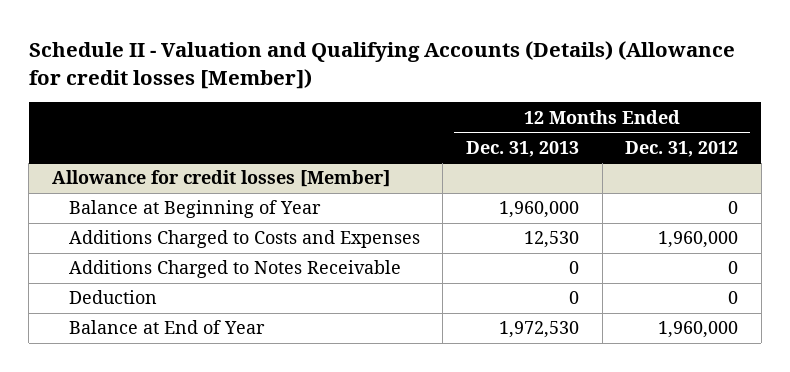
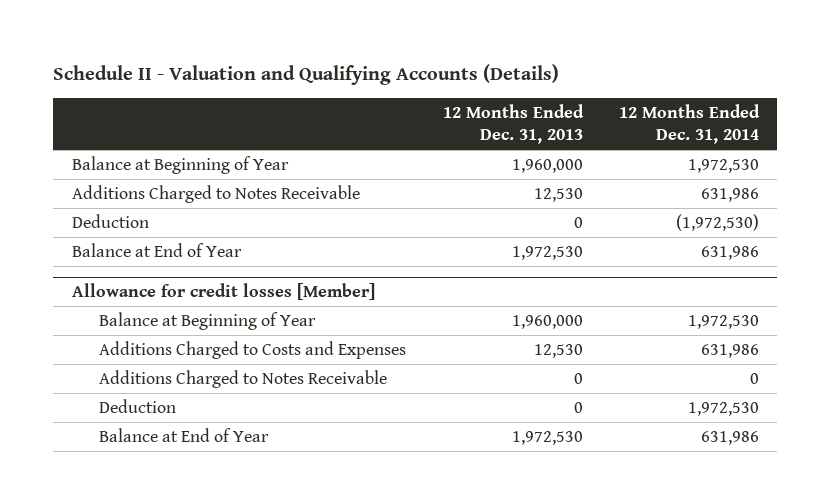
[28,40,735,89] Schedule II - Valuation and Qualifying Accounts (Details) (Allowance for credit losses [Member]) -> [53,64,560,86] Schedule II - Valuation and Qualifying Accounts (Details)
[625,140,739,157] Dec. 31, 2012 -> none
none -> [619,103,761,144] 12 Months Ended Dec. 31, 2014
none -> [71,156,289,175] Balance at Beginning of Year
none -> [71,185,360,204] Additions Charged to Notes Receivable
none -> [71,214,149,229] Deduction
none -> [71,243,242,258] Balance at End of Year

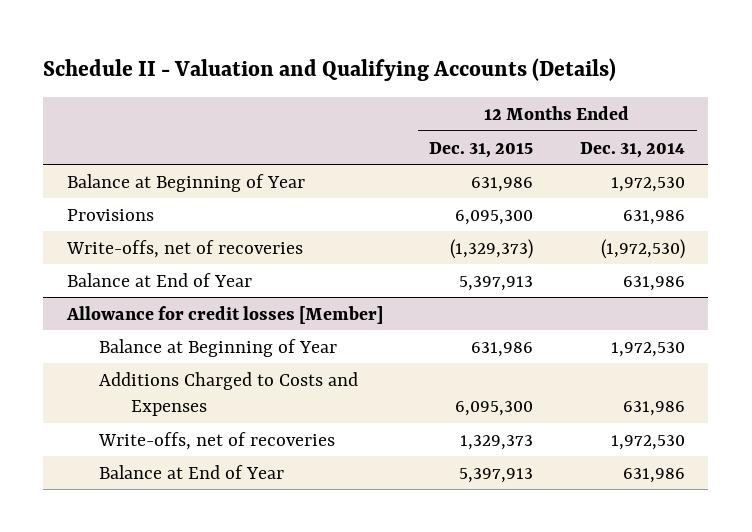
[442,103,584,144] 12 Months Ended Dec. 31, 2013 -> none
none -> [429,141,534,158] Dec. 31, 2015
[71,185,360,204] Additions Charged to Notes Receivable -> [66,208,154,221] Provisions
[71,214,149,229] Deduction -> [65,239,303,258] Write-offs, net of recoveries
[99,370,388,389] Additions Charged to Notes Receivable -> none
[99,399,177,414] Deduction -> [97,431,335,450] Write-offs, net of recoveries

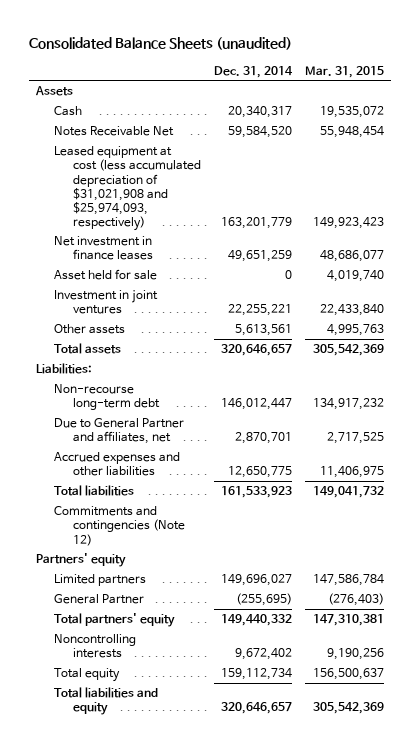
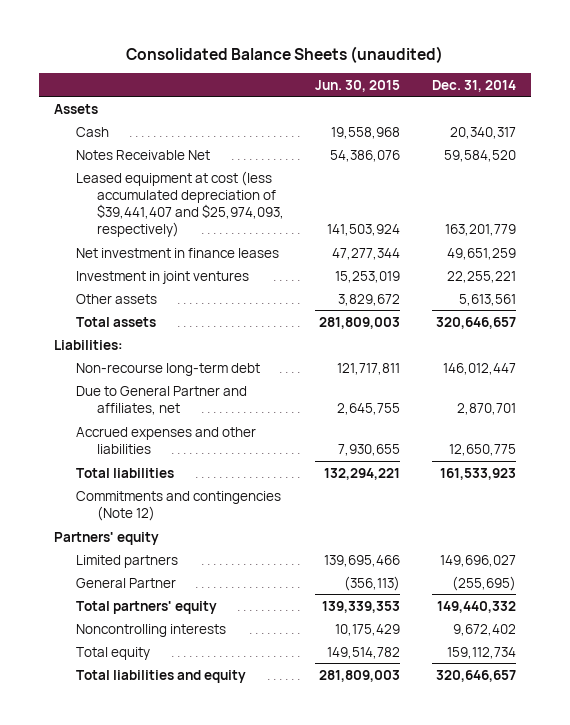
[305,65,385,78] Mar. 31, 2015 -> none
none -> [315,79,401,92] Jun. 30, 2015
[54,146,202,231] Leased equipment at cost (less accumulated depreciation of $31,021,908 and $25,974,093, respectively) -> [75,170,285,237] Leased equipment at cost (less accumulated depreciation of $39,441,407 and $25,974,093, respectively)
[54,269,158,281] Asset held for sale -> none

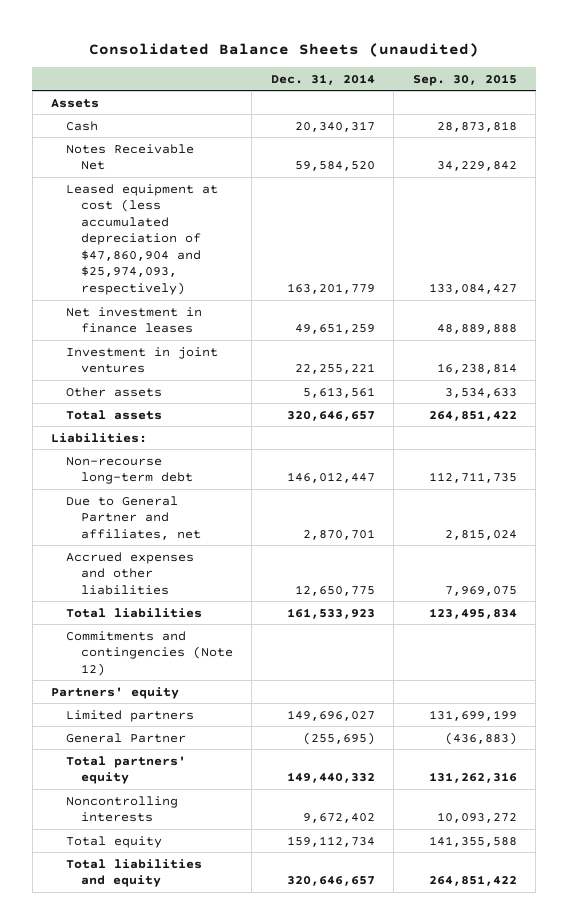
[315,79,401,92] Jun. 30, 2015 -> none
none -> [412,73,517,86] Sep. 30, 2015
[75,170,285,237] Leased equipment at cost (less accumulated depreciation of $39,441,407 and $25,974,093, respectively) -> [65,183,218,296] Leased equipment at cost (less accumulated depreciation of $47,860,904 and $25,974,093, respectively)

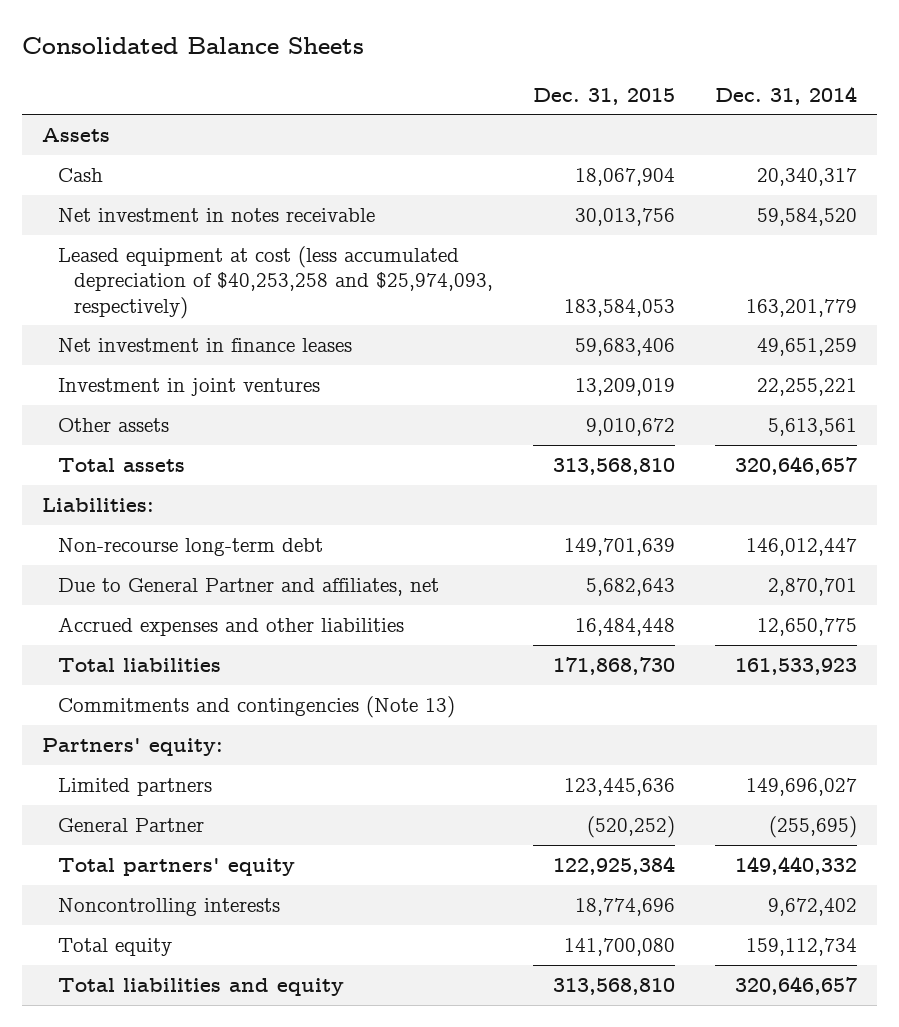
[89,42,480,57] Consolidated Balance Sheets (unaudited) -> [21,36,364,54] Consolidated Balance Sheets
[412,73,517,86] Sep. 30, 2015 -> none
none -> [533,87,676,105] Dec. 31, 2015
[65,143,194,171] Notes Receivable Net -> [57,208,375,223] Net investment in notes receivable
[65,183,218,296] Leased equipment at cost (less accumulated depreciation of $47,860,904 and $25,974,093, respectively) -> [57,246,494,319] Leased equipment at cost (less accumulated depreciation of $40,253,258 and $25,974,093, respectively)
[65,630,233,676] Commitments and contingencies (Note 12) -> [57,696,455,719] Commitments and contingencies (Note 13)
[51,686,180,699] Partners' equity -> [41,738,223,757] Partners' equity:

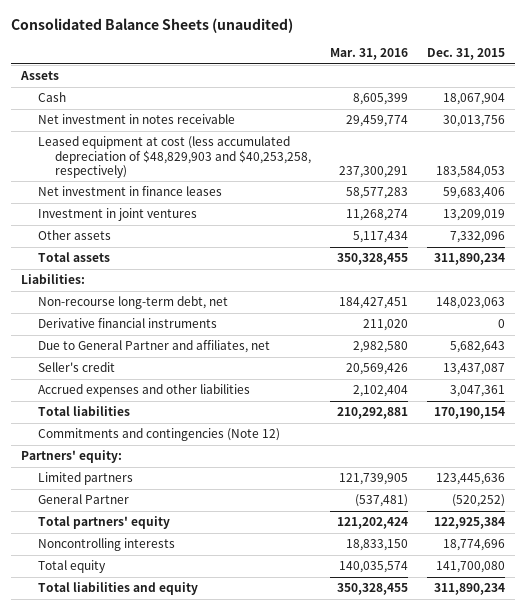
[21,36,364,54] Consolidated Balance Sheets -> [11,18,294,34] Consolidated Balance Sheets (unaudited)
[715,85,858,105] Dec. 31, 2014 -> none
none -> [330,48,409,61] Mar. 31, 2016
[57,246,494,319] Leased equipment at cost (less accumulated depreciation of $40,253,258 and $25,974,093, respectively) -> [38,136,312,178] Leased equipment at cost (less accumulated depreciation of $48,829,903 and $40,253,258, respectively)
[586,418,676,437] 9,010,672 -> [450,231,506,244] 7,332,096
[553,458,676,476] 313,568,810 -> [434,253,506,266] 311,890,234
[57,538,323,557] Non-recourse long-term debt -> [38,296,229,310] Non-recourse long-term debt, net
[564,538,676,557] 149,701,639 -> [436,297,506,310] 148,023,063
none -> [38,318,218,329] Derivative financial instruments
none -> [38,362,116,373] Seller's credit
[575,618,676,637] 16,484,448 -> [450,385,506,398] 3,047,361
[553,657,676,676] 171,868,730 -> [434,407,506,420] 170,190,154
[57,696,455,719] Commitments and contingencies (Note 13) -> [38,428,281,442] Commitments and contingencies (Note 12)
[553,978,676,996] 313,568,810 -> [434,583,506,596] 311,890,234

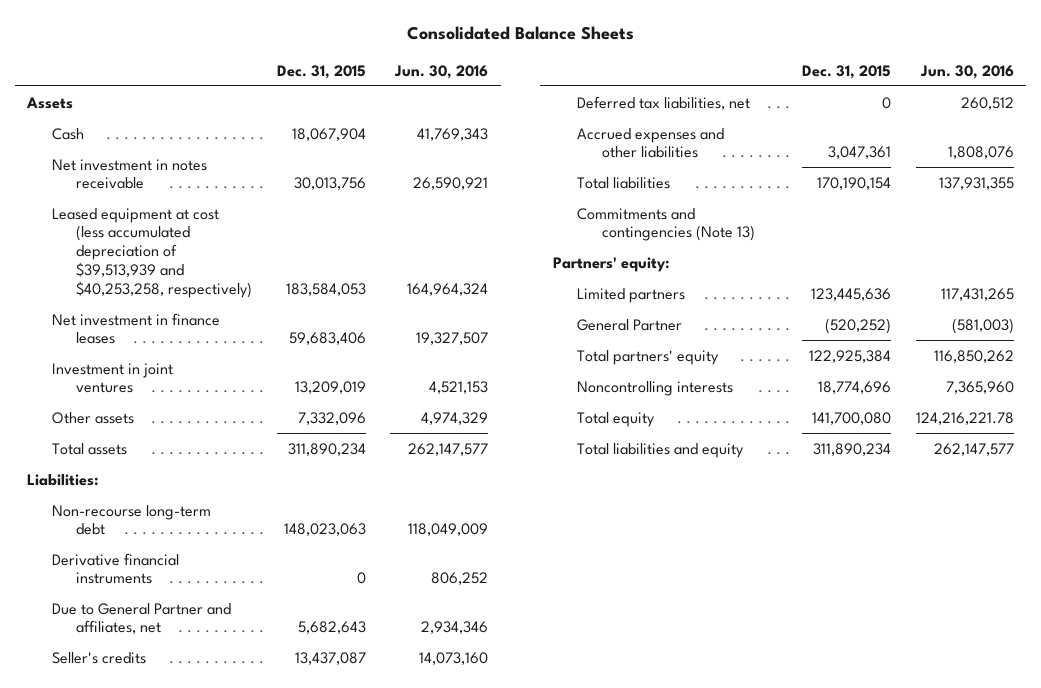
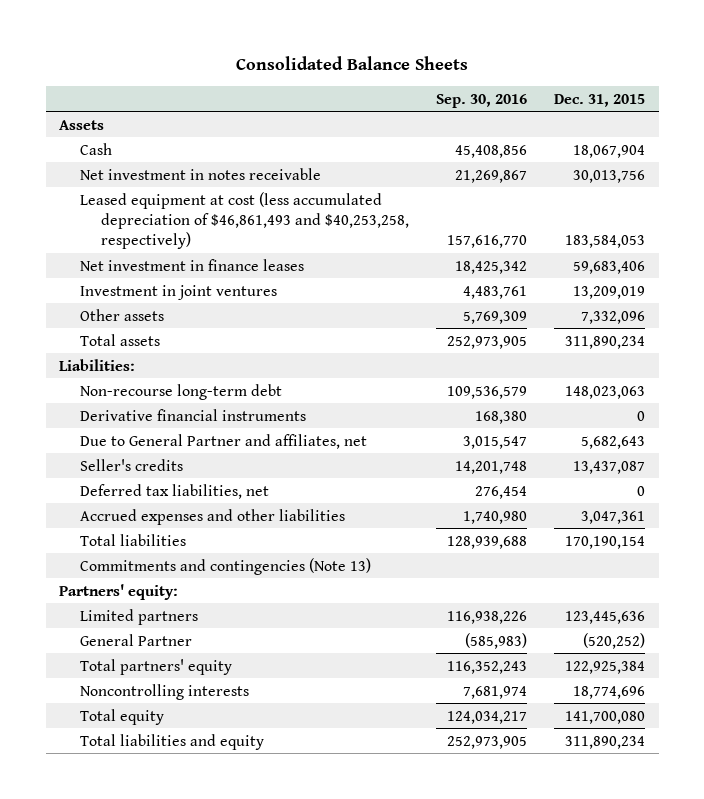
[394,64,489,79] Jun. 30, 2016 -> none
none -> [436,93,528,108] Sep. 30, 2016
[51,207,253,298] Leased equipment at cost (less accumulated depreciation of $39,513,939 and $40,253,258, respectively) -> [80,191,410,249] Leased equipment at cost (less accumulated depreciation of $46,861,493 and $40,253,258, respectively)

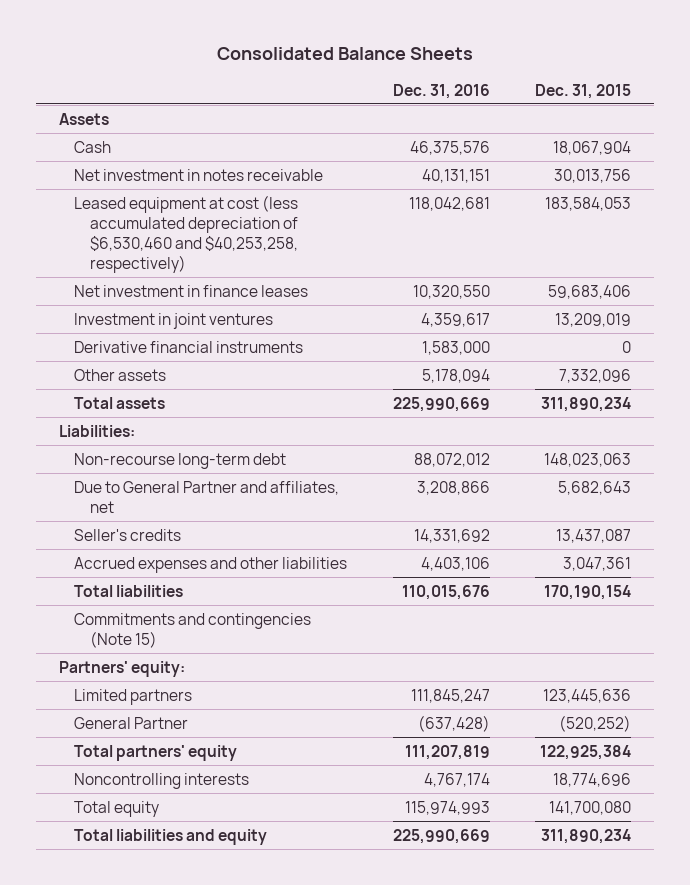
[436,93,528,108] Sep. 30, 2016 -> none
none -> [392,83,490,99] Dec. 31, 2016
[80,191,410,249] Leased equipment at cost (less accumulated depreciation of $46,861,493 and $40,253,258, respectively) -> [74,194,299,273] Leased equipment at cost (less accumulated depreciation of $6,530,460 and $40,253,258, respectively)
[80,408,307,421] Derivative financial instruments -> [74,340,304,353] Derivative financial instruments
[80,483,270,499] Deferred tax liabilities, net -> none
[80,557,372,575] Commitments and contingencies (Note 13) -> [74,612,312,648] Commitments and contingencies (Note 15)

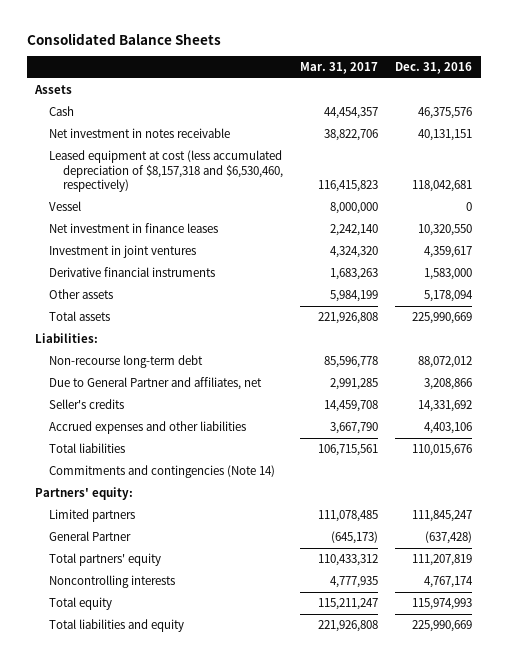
[535,83,632,99] Dec. 31, 2015 -> none
none -> [300,62,379,75] Mar. 31, 2017
[74,194,299,273] Leased equipment at cost (less accumulated depreciation of $6,530,460 and $40,253,258, respectively) -> [49,150,284,193] Leased equipment at cost (less accumulated depreciation of $8,157,318 and $6,530,460, respectively)
none -> [49,201,82,212] Vessel
[74,612,312,648] Commitments and contingencies (Note 15) -> [49,465,276,479] Commitments and contingencies (Note 14)

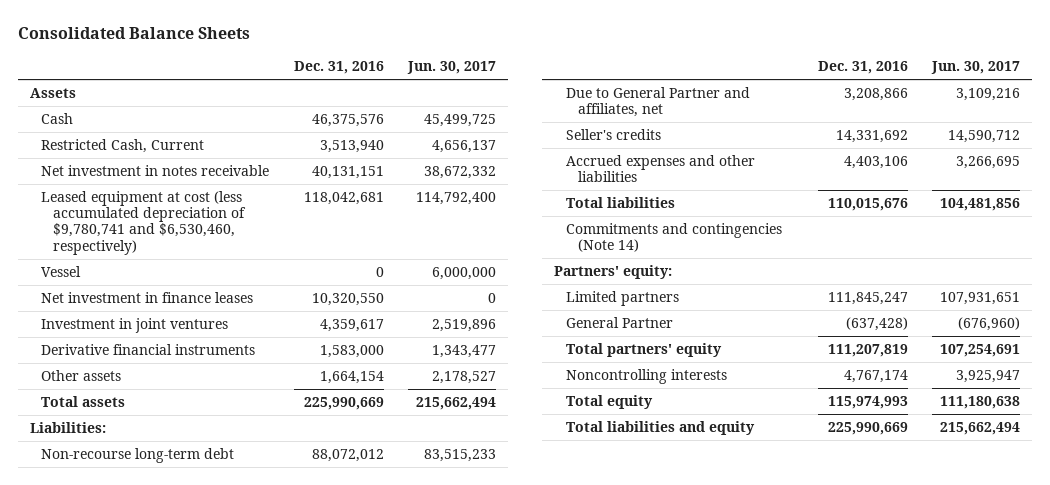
[300,62,379,75] Mar. 31, 2017 -> none
none -> [406,60,496,74] Jun. 30, 2017
none -> [41,139,205,154] Restricted Cash, Current
[49,150,284,193] Leased equipment at cost (less accumulated depreciation of $8,157,318 and $6,530,460, respectively) -> [41,191,247,255] Leased equipment at cost (less accumulated depreciation of $9,780,741 and $6,530,460, respectively)
[424,290,474,303] 5,178,094 -> [319,371,384,385] 1,664,154

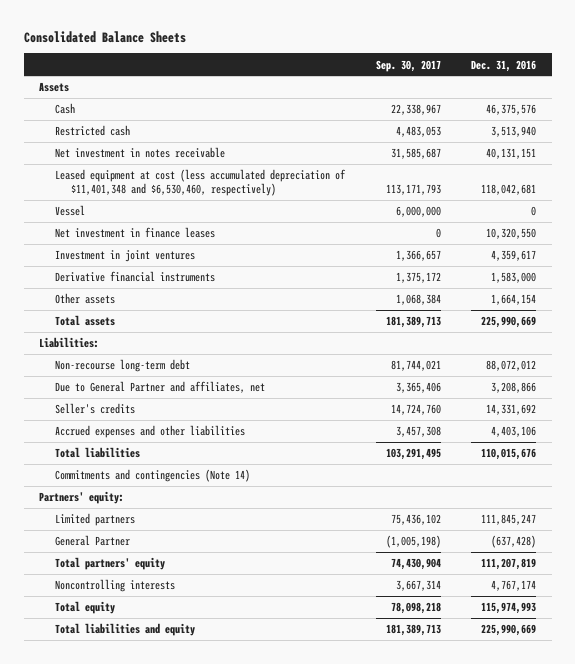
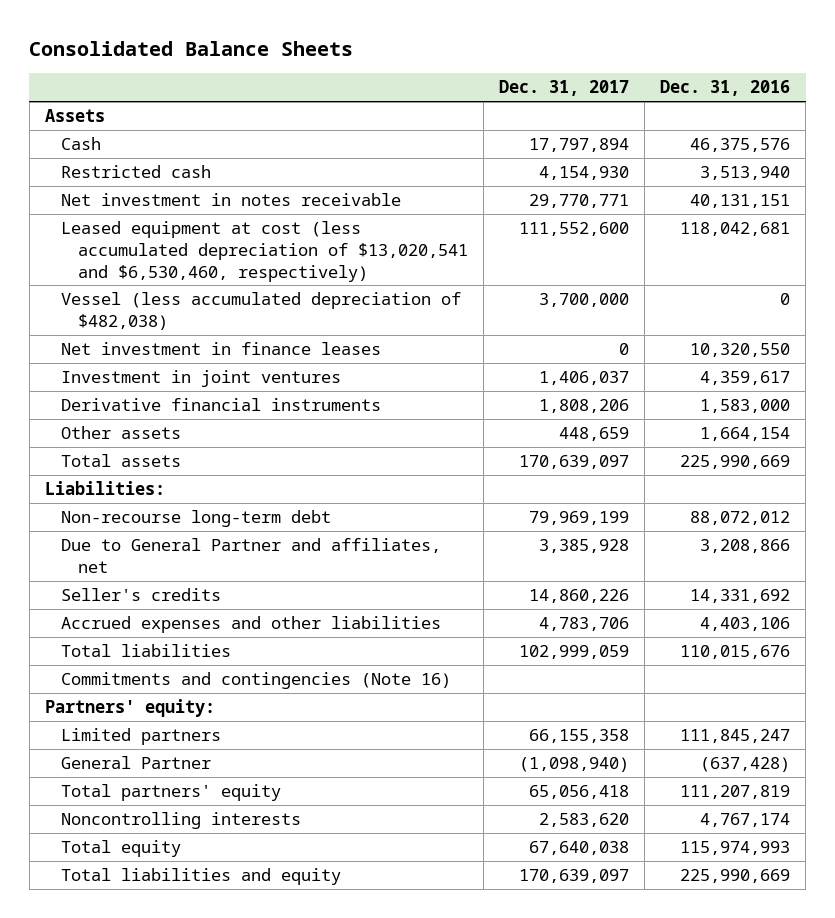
[375,59,441,72] Sep. 30, 2017 -> none
none -> [499,80,630,97] Dec. 31, 2017
[54,205,85,217] Vessel -> none
[54,169,346,196] Leased equipment at cost (less accumulated depreciation of $11,401,348 and $6,530,460, respectively) -> [61,221,469,282] Leased equipment at cost (less accumulated depreciation of $13,020,541 and $6,530,460, respectively)
none -> [61,292,462,330] Vessel (less accumulated depreciation of $482,038)
[54,469,250,483] Commitments and contingencies (Note 14) -> [61,672,452,690] Commitments and contingencies (Note 16)

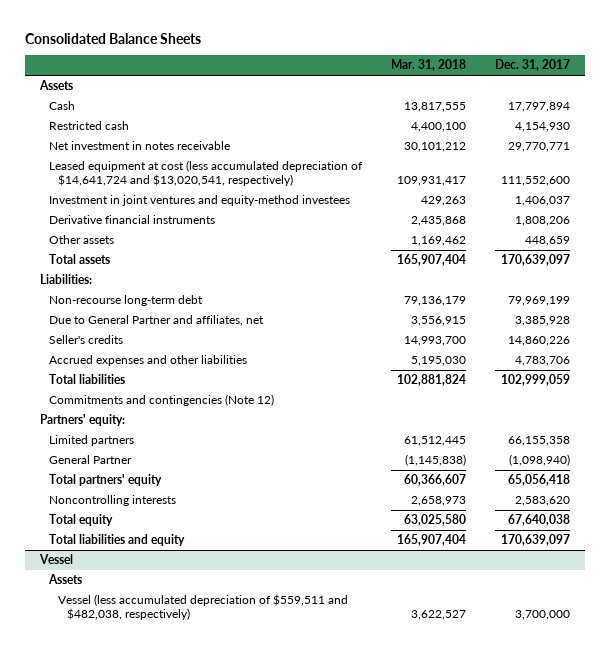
[660,80,791,97] Dec. 31, 2016 -> none
none -> [391,59,467,72] Mar. 31, 2018
[61,292,462,330] Vessel (less accumulated depreciation of $482,038) -> none
[61,342,382,356] Net investment in finance leases -> none
[61,221,469,282] Leased equipment at cost (less accumulated depreciation of $13,020,541 and $6,530,460, respectively) -> [49,160,364,187] Leased equipment at cost (less accumulated depreciation of $14,641,724 and $13,020,541, respectively)
[61,370,342,388] Investment in joint ventures -> [49,195,351,207] Investment in joint ventures and equity-method investees
[61,672,452,690] Commitments and contingencies (Note 16) -> [49,394,275,407] Commitments and contingencies (Note 12)
none -> [38,554,73,565] Vessel
none -> [48,574,83,585] Assets
none -> [58,594,349,621] Vessel (less accumulated depreciation of $559,511 and $482,038, respectively)

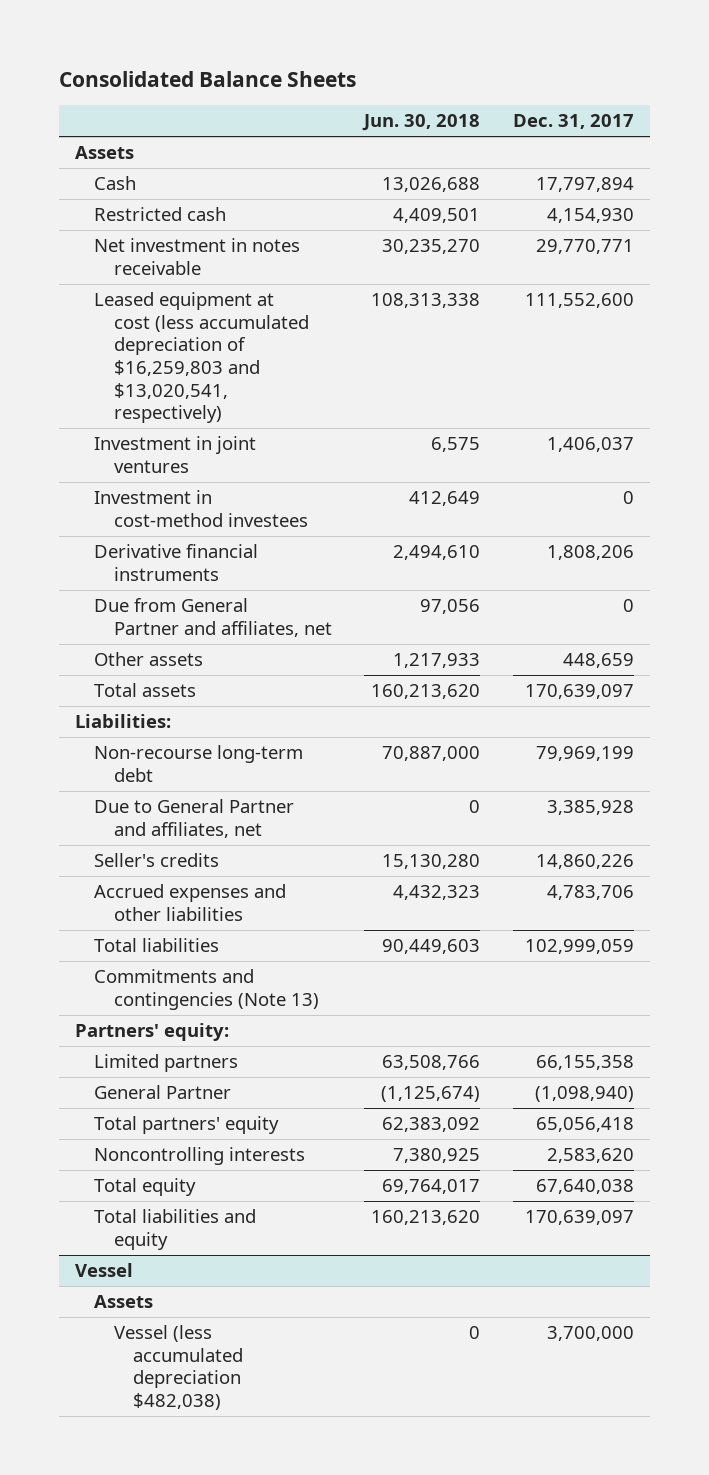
[391,59,467,72] Mar. 31, 2018 -> none
none -> [362,114,481,132] Jun. 30, 2018
[49,160,364,187] Leased equipment at cost (less accumulated depreciation of $14,641,724 and $13,020,541, respectively) -> [94,292,309,424] Leased equipment at cost (less accumulated depreciation of $16,259,803 and $13,020,541, respectively)
[49,195,351,207] Investment in joint ventures and equity-method investees -> [94,436,257,473] Investment in joint ventures
none -> [94,490,308,527] Investment in cost-method investees
none -> [94,598,332,637] Due from General Partner and affiliates, net
[49,394,275,407] Commitments and contingencies (Note 12) -> [94,969,319,1010] Commitments and contingencies (Note 13)
[58,594,349,621] Vessel (less accumulated depreciation of $559,511 and $482,038, respectively) -> [113,1325,244,1410] Vessel (less accumulated depreciation $482,038)

